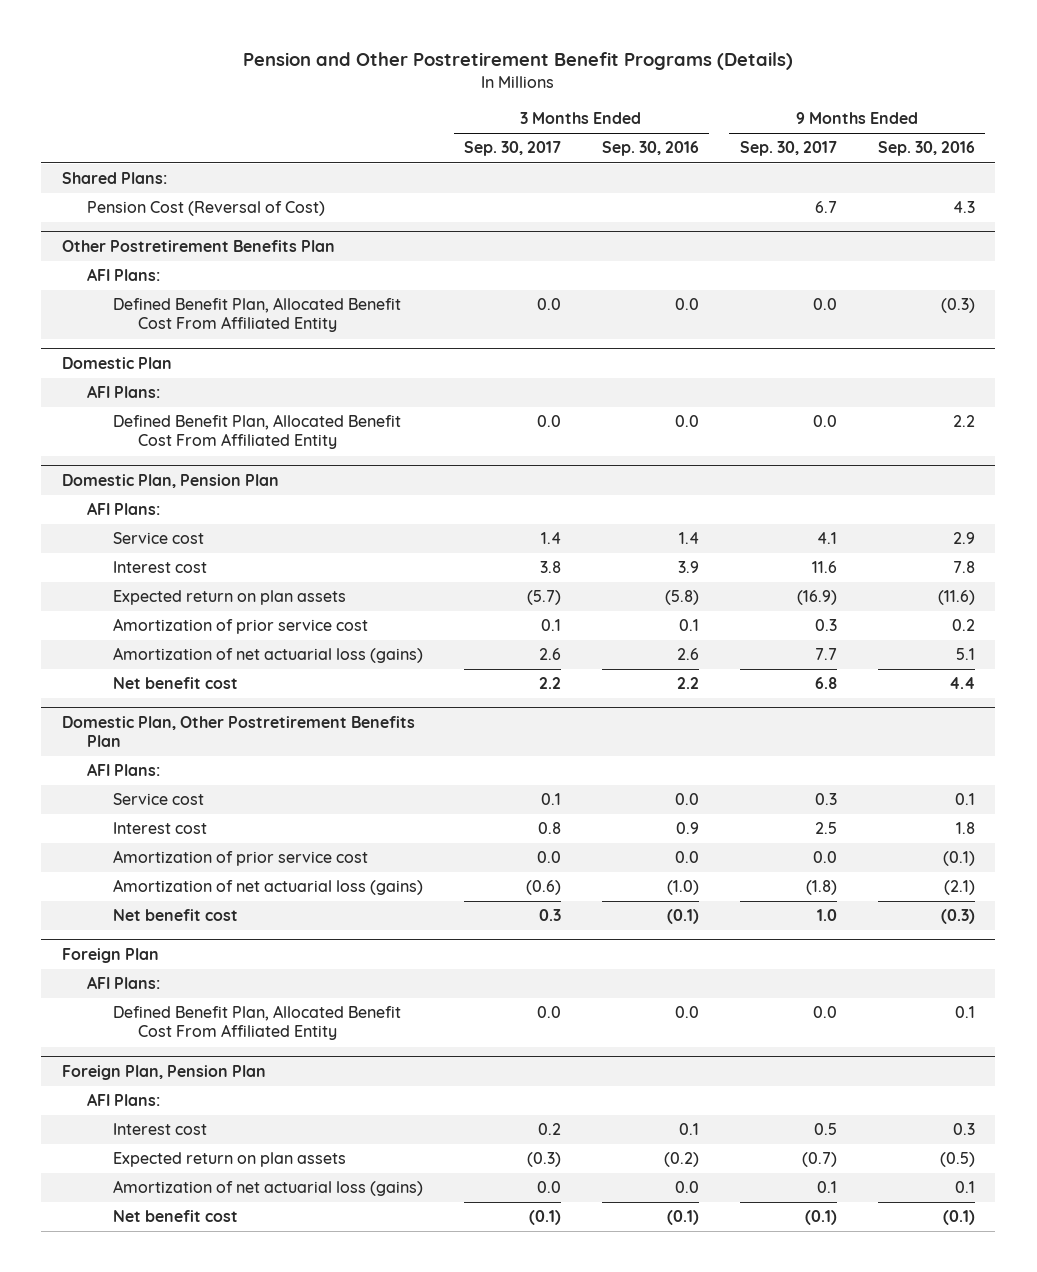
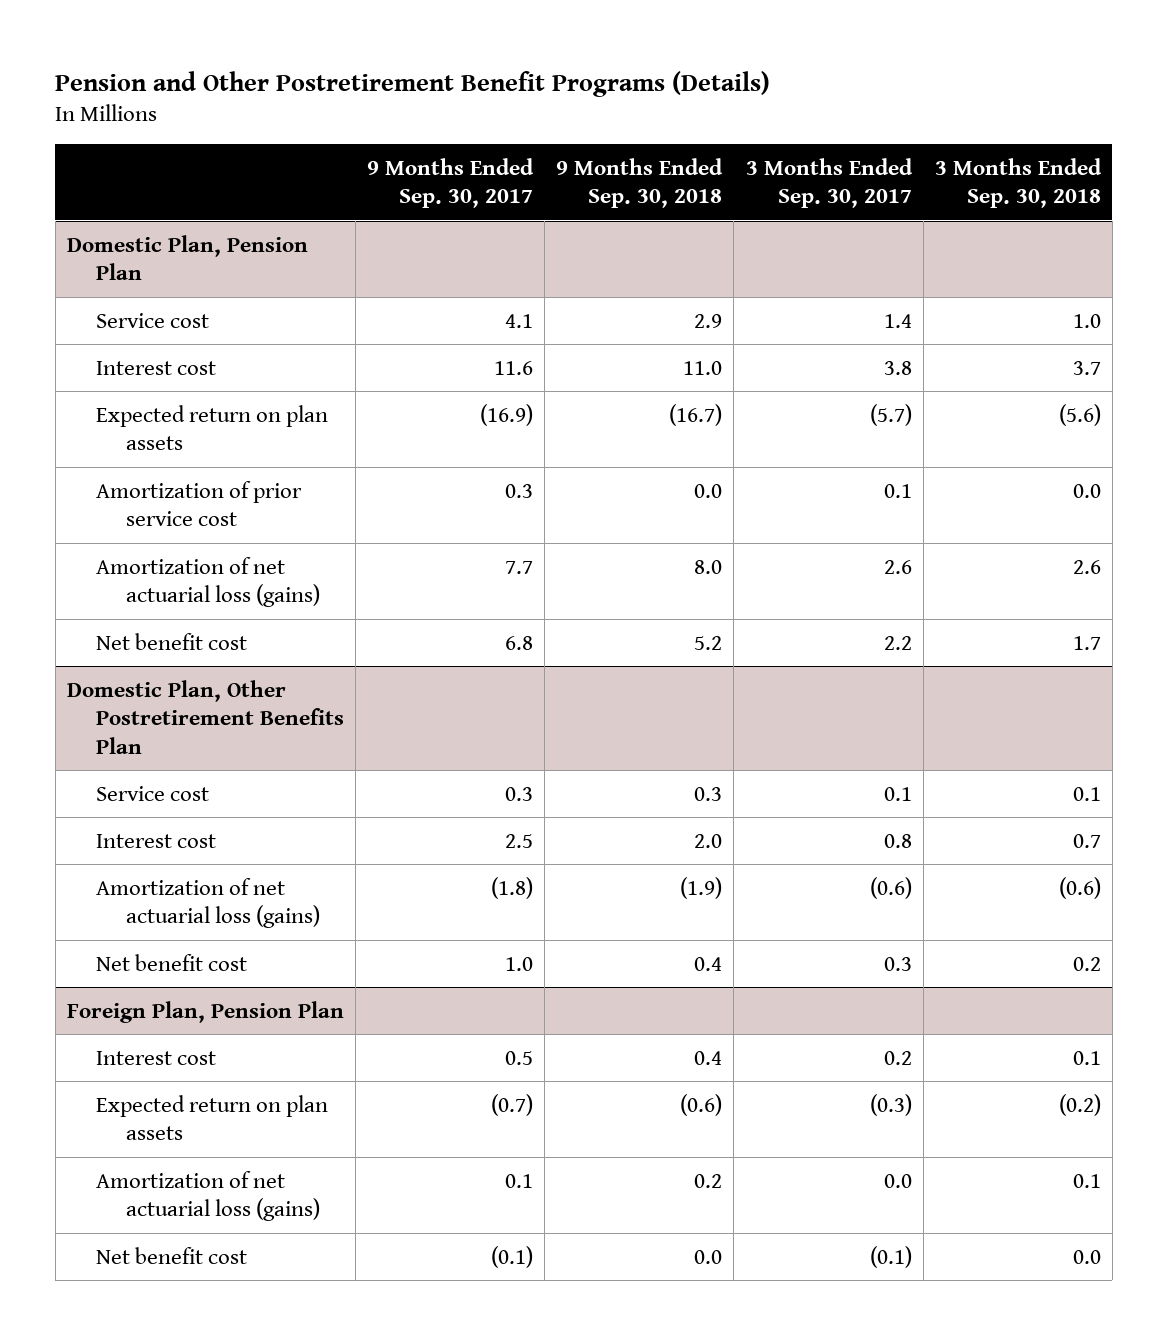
[601,141,699,157] Sep. 30, 2016 -> none
[877,141,975,157] Sep. 30, 2016 -> none
none -> [556,157,724,209] 9 Months Ended Sep. 30, 2018
none -> [934,157,1102,209] 3 Months Ended Sep. 30, 2018
[61,172,167,185] Shared Plans: -> none
[87,201,326,217] Pension Cost (Reversal of Cost) -> none
[61,239,335,252] Other Postretirement Benefits Plan -> none
[87,268,161,282] AFI Plans: -> none
[112,297,401,333] Defined Benefit Plan, Allocated Benefit Cost From Affiliated Entity -> none
[61,356,172,369] Domestic Plan -> none
[87,385,161,399] AFI Plans: -> none
[112,414,401,450] Defined Benefit Plan, Allocated Benefit Cost From Affiliated Entity -> none
[87,502,161,516] AFI Plans: -> none
[87,763,161,777] AFI Plans: -> none
[112,850,368,867] Amortization of prior service cost -> none
[61,947,159,963] Foreign Plan -> none
[87,976,161,990] AFI Plans: -> none
[112,1005,401,1041] Defined Benefit Plan, Allocated Benefit Cost From Affiliated Entity -> none
[87,1093,161,1107] AFI Plans: -> none

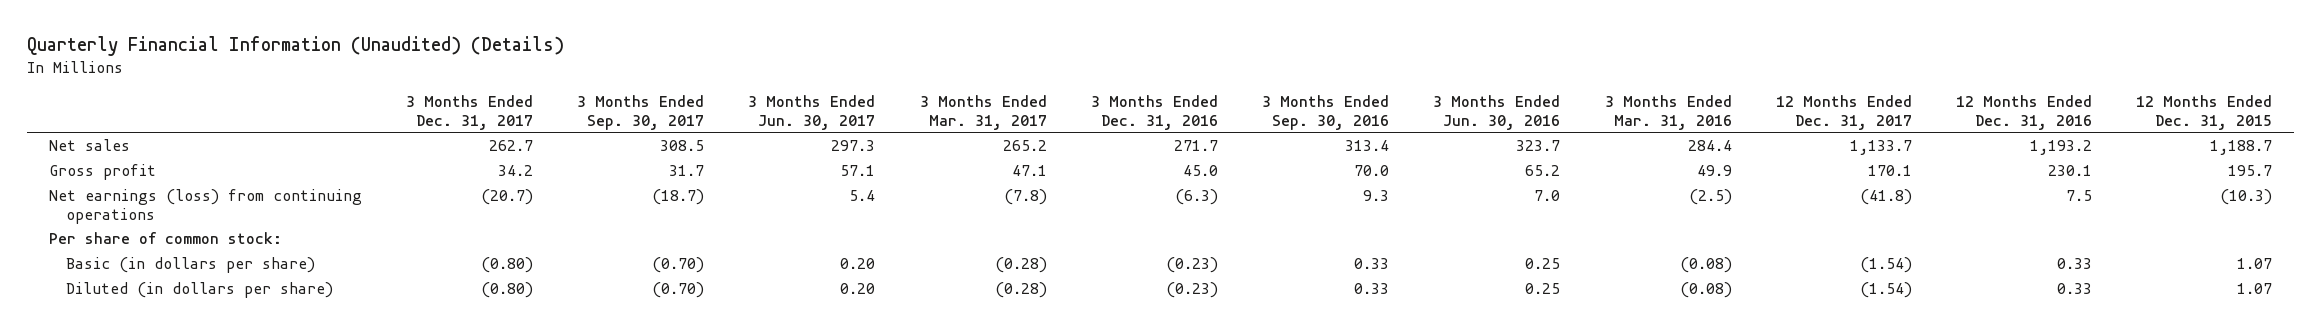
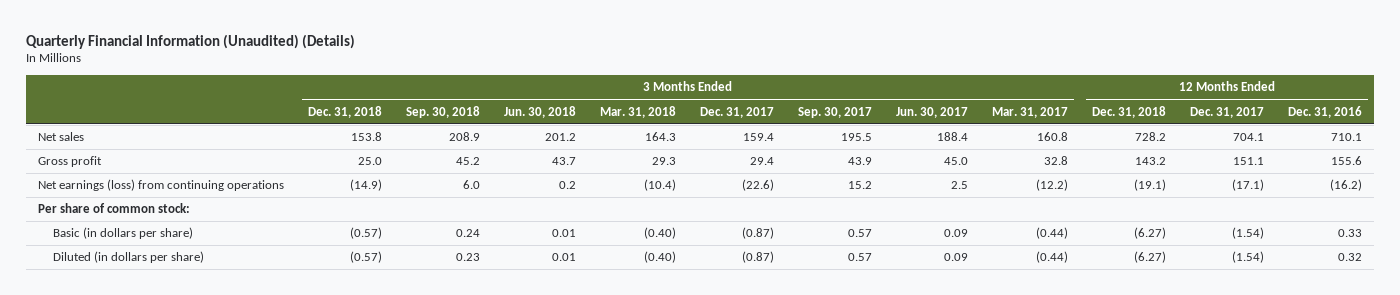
[1090,94,1218,130] 3 Months Ended Dec. 31, 2016 -> none
[1262,94,1390,130] 3 Months Ended Sep. 30, 2016 -> none
[1433,94,1561,130] 3 Months Ended Jun. 30, 2016 -> none
[1604,94,1732,130] 3 Months Ended Mar. 31, 2016 -> none
[2136,94,2273,130] 12 Months Ended Dec. 31, 2015 -> none
none -> [308,105,383,118] Dec. 31, 2018
none -> [406,105,481,118] Sep. 30, 2018
none -> [504,105,577,118] Jun. 30, 2018
none -> [600,105,677,118] Mar. 31, 2018
none -> [1092,105,1167,118] Dec. 31, 2018
[488,139,533,151] 262.7 -> [743,133,775,142] 159.4
[660,139,705,151] 308.5 -> [841,133,873,142] 195.5
[831,139,876,151] 297.3 -> [937,132,969,142] 188.4
[1002,139,1047,151] 265.2 -> [1037,132,1069,142] 160.8
[1849,139,1912,155] 1,133.7 -> [1233,133,1265,142] 704.1
[2029,139,2092,155] 1,193.2 -> [1331,133,1363,142] 710.1
[497,164,533,176] 34.2 -> [750,157,775,166] 29.4
[669,164,705,176] 31.7 -> [848,157,873,166] 43.9
[840,164,876,176] 57.1 -> [944,157,969,166] 45.0
[1011,164,1047,176] 47.1 -> [1044,156,1069,166] 32.8
[1867,164,1912,176] 170.1 -> [1233,157,1265,166] 151.1
[2047,164,2092,176] 230.1 -> [1331,156,1363,166] 155.6
[480,188,533,205] (20.7) -> [742,179,775,192] (22.6)
[652,188,705,205] (18.7) -> [848,181,873,190] 15.2
[849,189,876,201] 5.4 -> [951,181,969,190] 2.5
[1003,188,1047,205] (7.8) -> [1036,179,1069,192] (12.2)
[1859,188,1912,205] (41.8) -> [1232,179,1265,192] (17.1)
[2065,189,2092,201] 7.5 -> [1330,179,1363,192] (16.2)
[480,256,533,273] (0.80) -> [742,227,775,240] (0.87)
[652,256,705,273] (0.70) -> [848,229,873,238] 0.57
[840,257,876,269] 0.20 -> [944,229,969,238] 0.09
[994,256,1047,273] (0.28) -> [1036,227,1069,240] (0.44)
[480,281,533,298] (0.80) -> [742,251,775,264] (0.87)
[652,281,705,298] (0.70) -> [848,253,873,262] 0.57
[840,282,876,294] 0.20 -> [944,253,969,262] 0.09
[994,281,1047,298] (0.28) -> [1036,251,1069,264] (0.44)
[2056,282,2092,294] 0.33 -> [1338,253,1363,262] 0.32

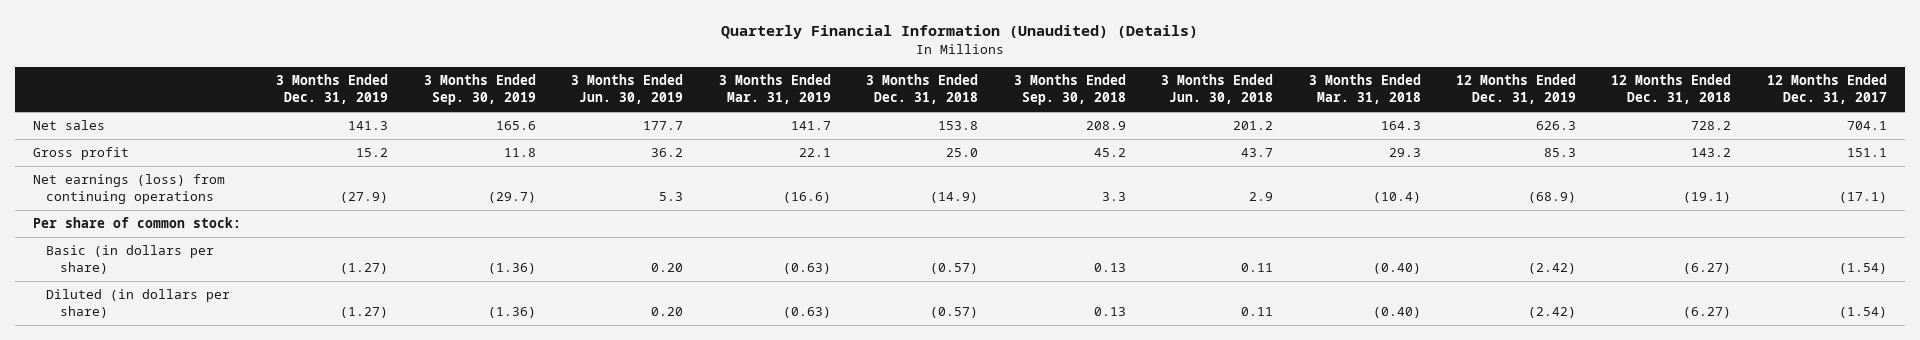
[700,106,775,118] Dec. 31, 2017 -> none
[798,106,873,118] Sep. 30, 2017 -> none
[896,106,969,118] Jun. 30, 2017 -> none
[992,106,1069,118] Mar. 31, 2017 -> none
[1288,105,1363,118] Dec. 31, 2016 -> none
none -> [276,74,389,105] 3 Months Ended Dec. 31, 2019
none -> [423,74,536,106] 3 Months Ended Sep. 30, 2019
none -> [571,74,684,105] 3 Months Ended Jun. 30, 2019
none -> [718,74,831,105] 3 Months Ended Mar. 31, 2019
none -> [1456,74,1577,105] 12 Months Ended Dec. 31, 2019
[463,180,481,190] 6.0 -> [1101,192,1126,202] 3.3
[559,181,577,190] 0.2 -> [1249,192,1274,202] 2.9
[456,229,481,238] 0.24 -> [1093,263,1126,273] 0.13
[552,229,577,238] 0.01 -> [1241,263,1274,273] 0.11
[456,253,481,262] 0.23 -> [1093,307,1126,317] 0.13
[552,253,577,262] 0.01 -> [1241,307,1274,317] 0.11

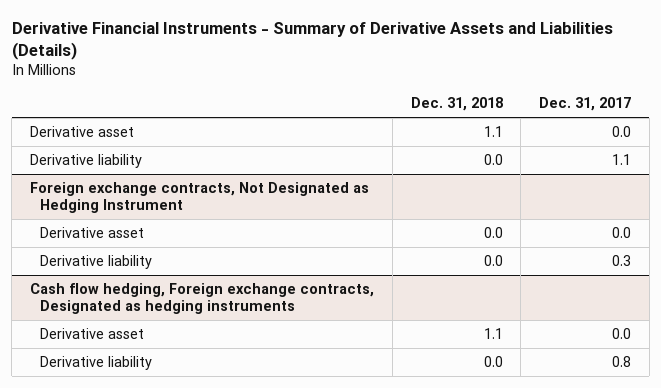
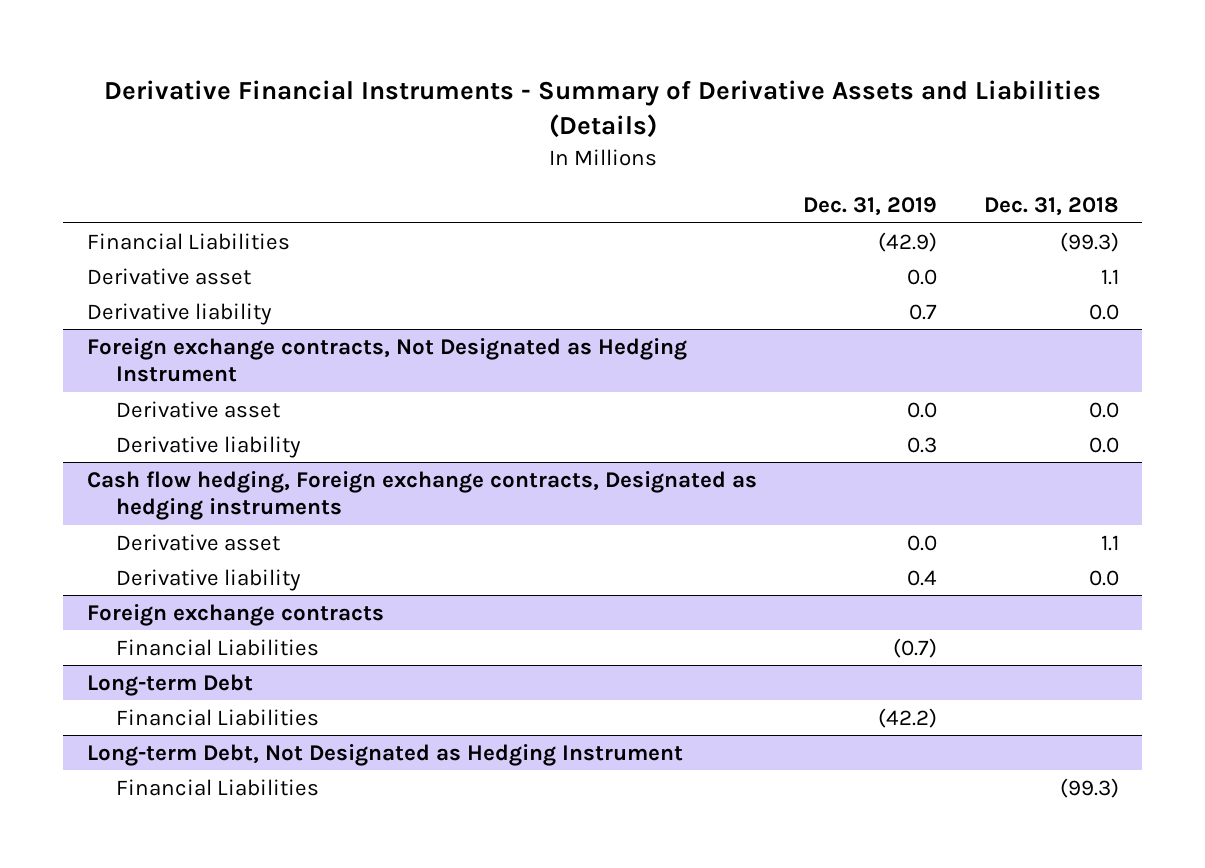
[539,97,632,112] Dec. 31, 2017 -> none
none -> [803,197,938,217] Dec. 31, 2019
none -> [86,232,290,250] Financial Liabilities
none -> [86,603,384,626] Foreign exchange contracts
none -> [115,638,319,656] Financial Liabilities
none -> [86,673,253,696] Long-term Debt
none -> [115,708,319,726] Financial Liabilities
none -> [86,743,683,766] Long-term Debt, Not Designated as Hedging Instrument
none -> [115,778,319,796] Financial Liabilities

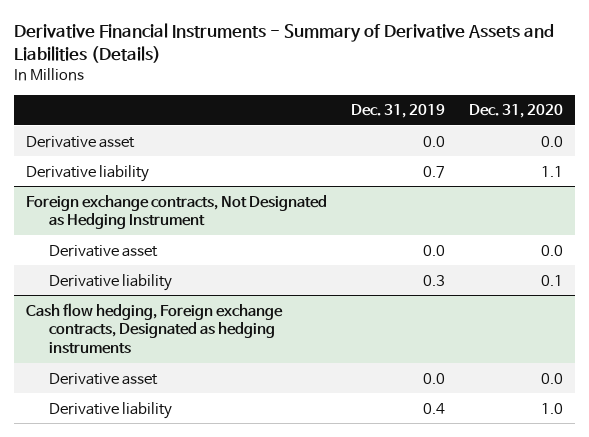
[983,197,1119,217] Dec. 31, 2018 -> none
none -> [468,104,563,119] Dec. 31, 2020
[86,232,290,250] Financial Liabilities -> none
[86,603,384,626] Foreign exchange contracts -> none
[115,638,319,656] Financial Liabilities -> none
[86,673,253,696] Long-term Debt -> none
[115,708,319,726] Financial Liabilities -> none
[86,743,683,766] Long-term Debt, Not Designated as Hedging Instrument -> none
[115,778,319,796] Financial Liabilities -> none

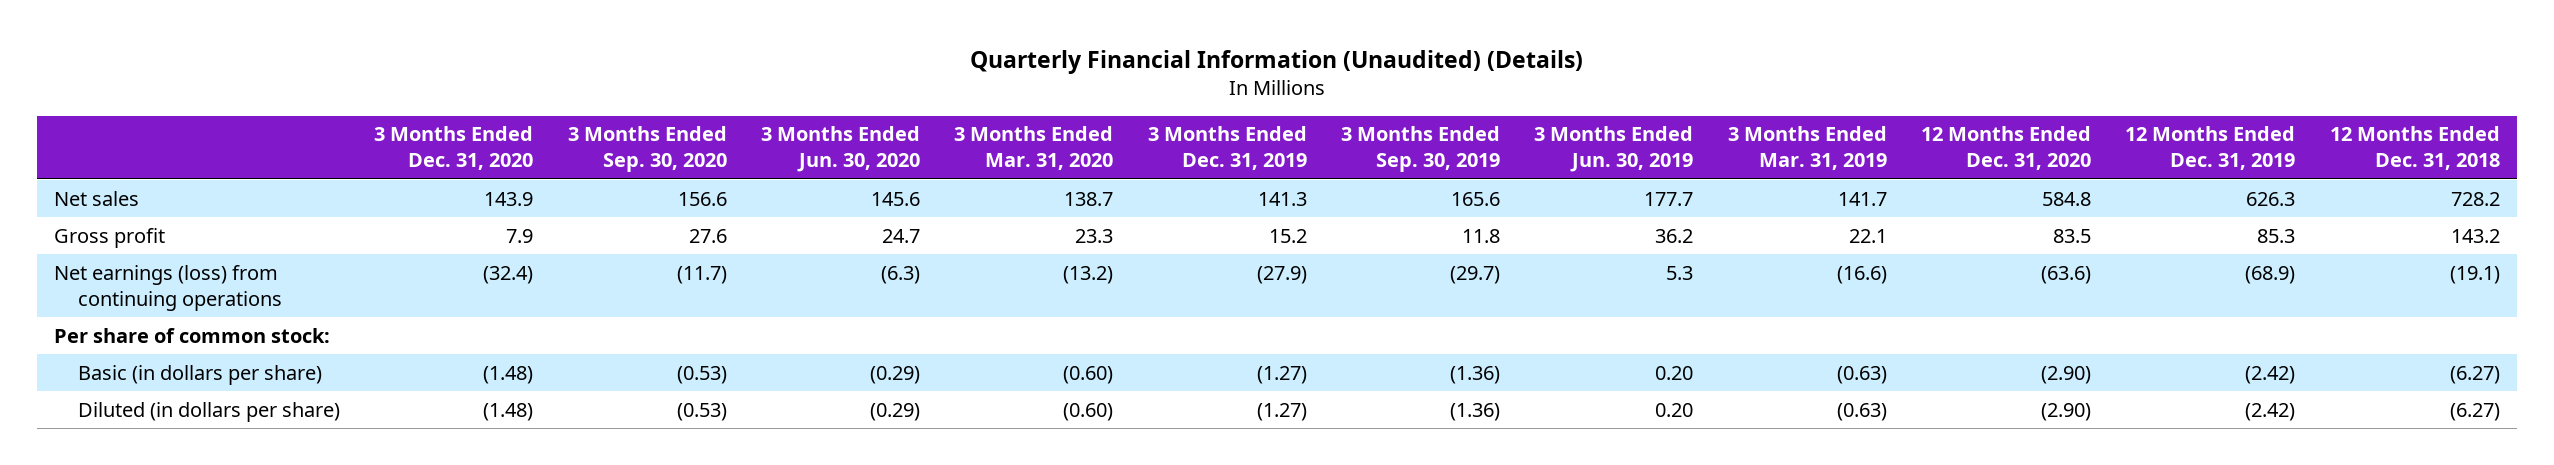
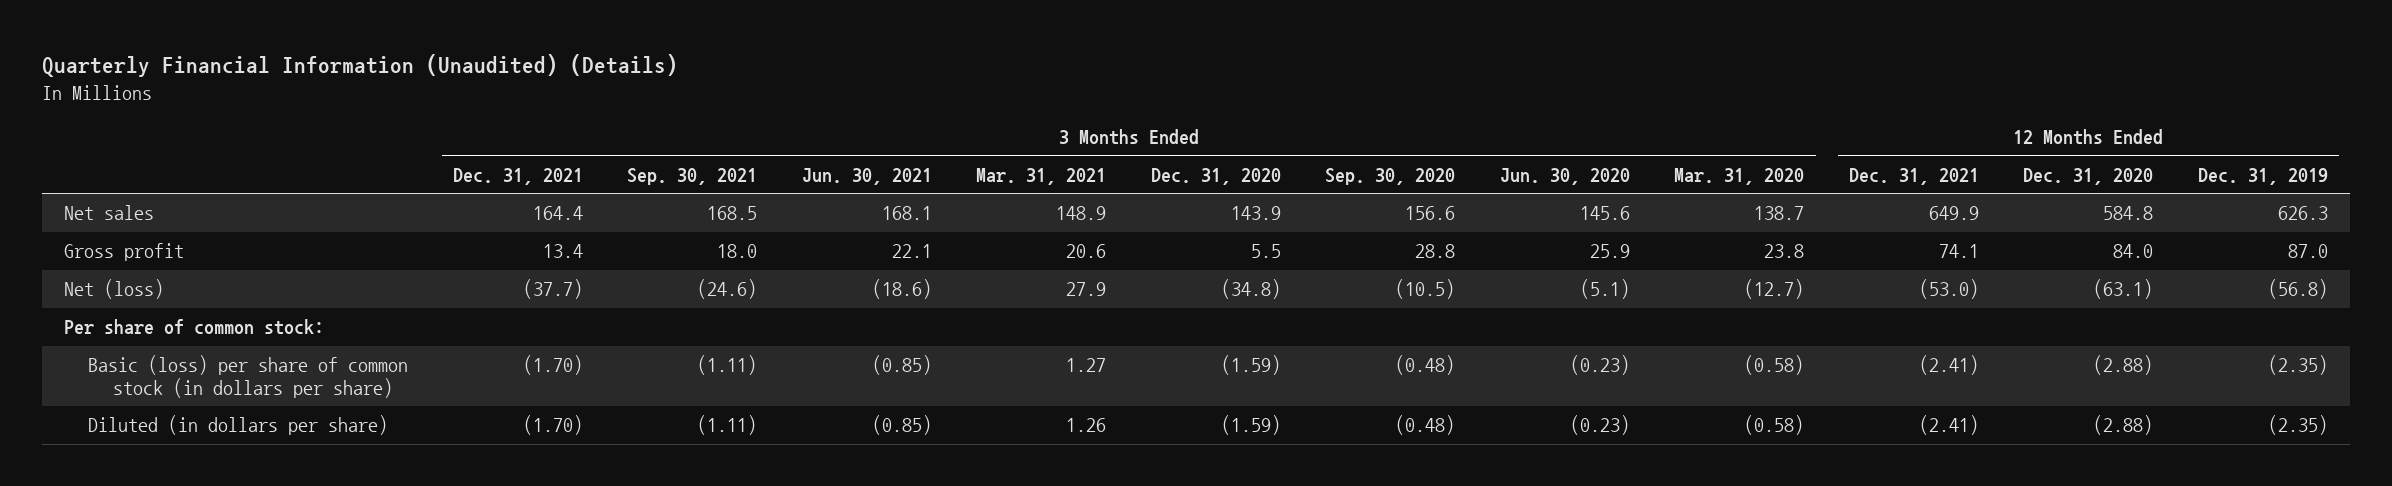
[1147,126,1307,171] 3 Months Ended Dec. 31, 2019 -> none
[1341,126,1501,173] 3 Months Ended Sep. 30, 2019 -> none
[1534,126,1694,173] 3 Months Ended Jun. 30, 2019 -> none
[1727,126,1887,171] 3 Months Ended Mar. 31, 2019 -> none
[2329,126,2500,171] 12 Months Ended Dec. 31, 2018 -> none
none -> [452,167,583,185] Dec. 31, 2021
none -> [627,167,758,185] Sep. 30, 2021
none -> [801,167,932,185] Jun. 30, 2021
none -> [976,167,1107,185] Mar. 31, 2021
none -> [1848,167,1979,185] Dec. 31, 2021
[54,264,283,311] Net earnings (loss) from continuing operations -> none
[506,228,534,243] 7.9 -> [1250,244,1281,259] 5.5
[688,228,727,243] 27.6 -> [1415,244,1456,259] 28.8
[882,228,921,243] 24.7 -> [1589,244,1630,259] 25.9
[1075,228,1114,243] 23.3 -> [1764,244,1805,259] 23.8
[2053,228,2092,243] 83.5 -> [2113,244,2154,259] 84.0
[2257,228,2296,243] 85.3 -> [2287,244,2328,259] 87.0
none -> [63,279,164,300] Net (loss)
[78,364,323,385] Basic (in dollars per share) -> [88,355,409,398] Basic (loss) per share of common stock (in dollars per share)
[483,365,534,384] (1.48) -> [1220,355,1281,376] (1.59)
[676,365,727,384] (0.53) -> [1395,355,1456,376] (0.48)
[870,365,921,384] (0.29) -> [1569,355,1630,376] (0.23)
[1063,365,1114,384] (0.60) -> [1744,355,1805,376] (0.58)
[2041,365,2092,384] (2.90) -> [2093,355,2154,376] (2.88)
[2245,365,2296,384] (2.42) -> [2267,355,2328,376] (2.35)
[483,402,534,421] (1.48) -> [1220,415,1281,436] (1.59)
[676,402,727,421] (0.53) -> [1395,415,1456,436] (0.48)
[870,402,921,421] (0.29) -> [1569,415,1630,436] (0.23)
[1063,402,1114,421] (0.60) -> [1744,415,1805,436] (0.58)
[2041,402,2092,421] (2.90) -> [2093,415,2154,436] (2.88)
[2245,402,2296,421] (2.42) -> [2267,415,2328,436] (2.35)

